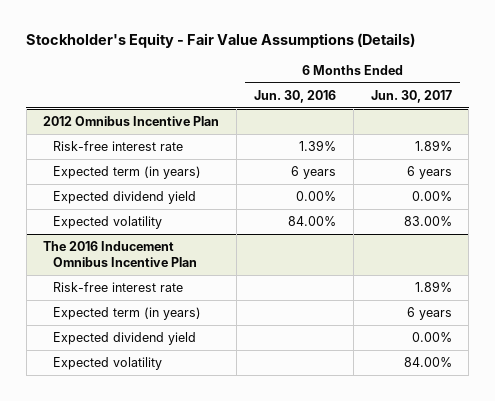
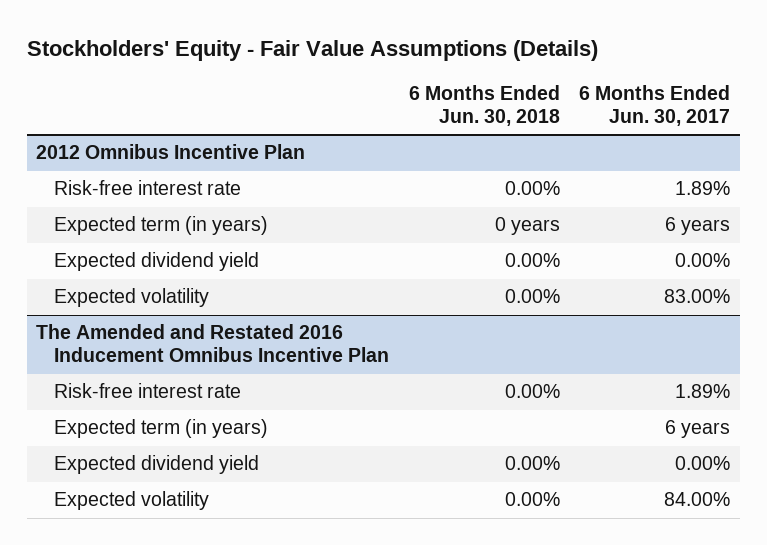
[26,33,416,49] Stockholder's Equity - Fair Value Assumptions (Details) -> [26,40,598,62] Stockholders' Equity - Fair Value Assumptions (Details)
[254,89,337,103] Jun. 30, 2016 -> none
none -> [408,85,560,127] 6 Months Ended Jun. 30, 2018
[43,241,197,267] The 2016 Inducement Omnibus Incentive Plan -> [36,324,390,363] The Amended and Restated 2016 Inducement Omnibus Incentive Plan

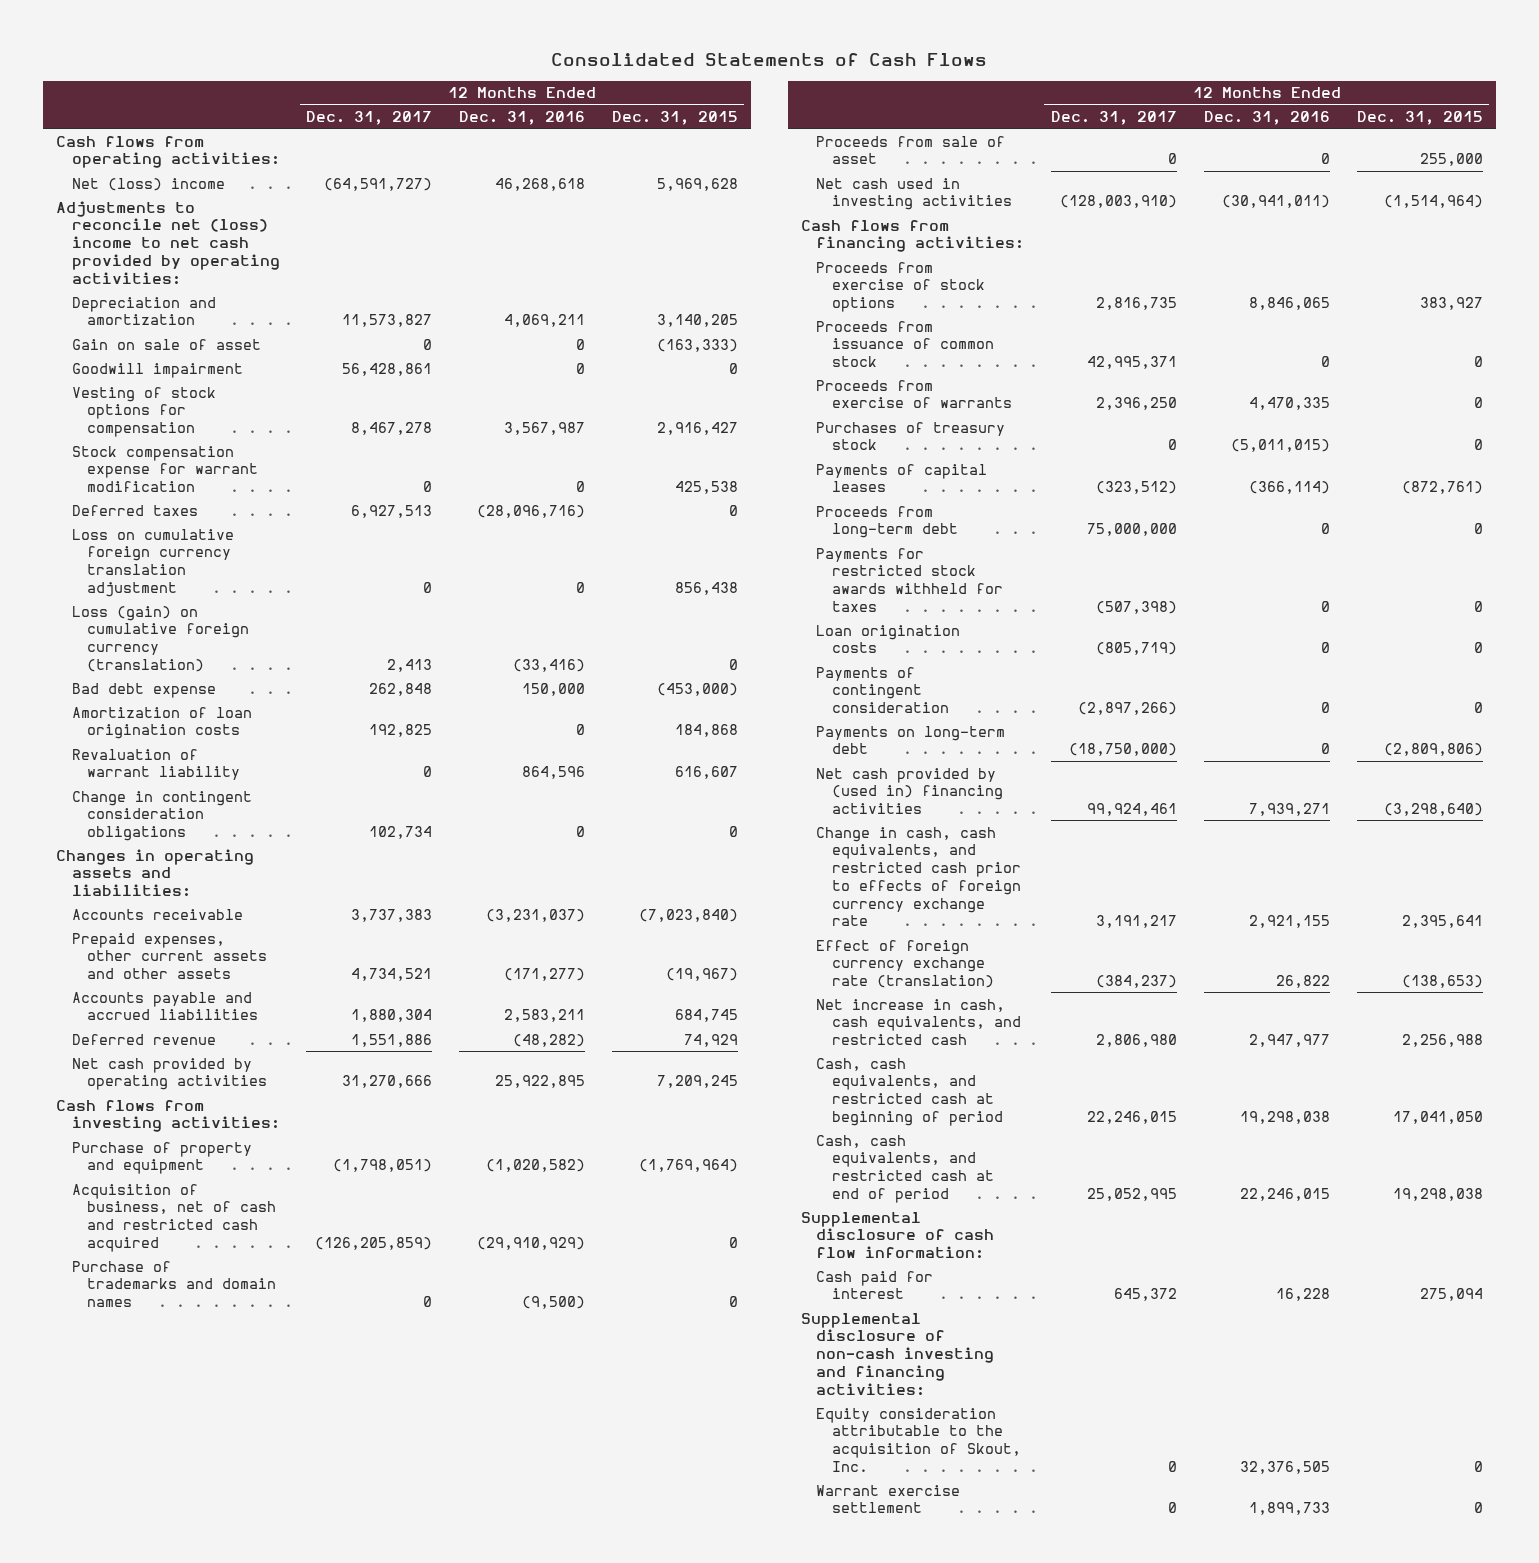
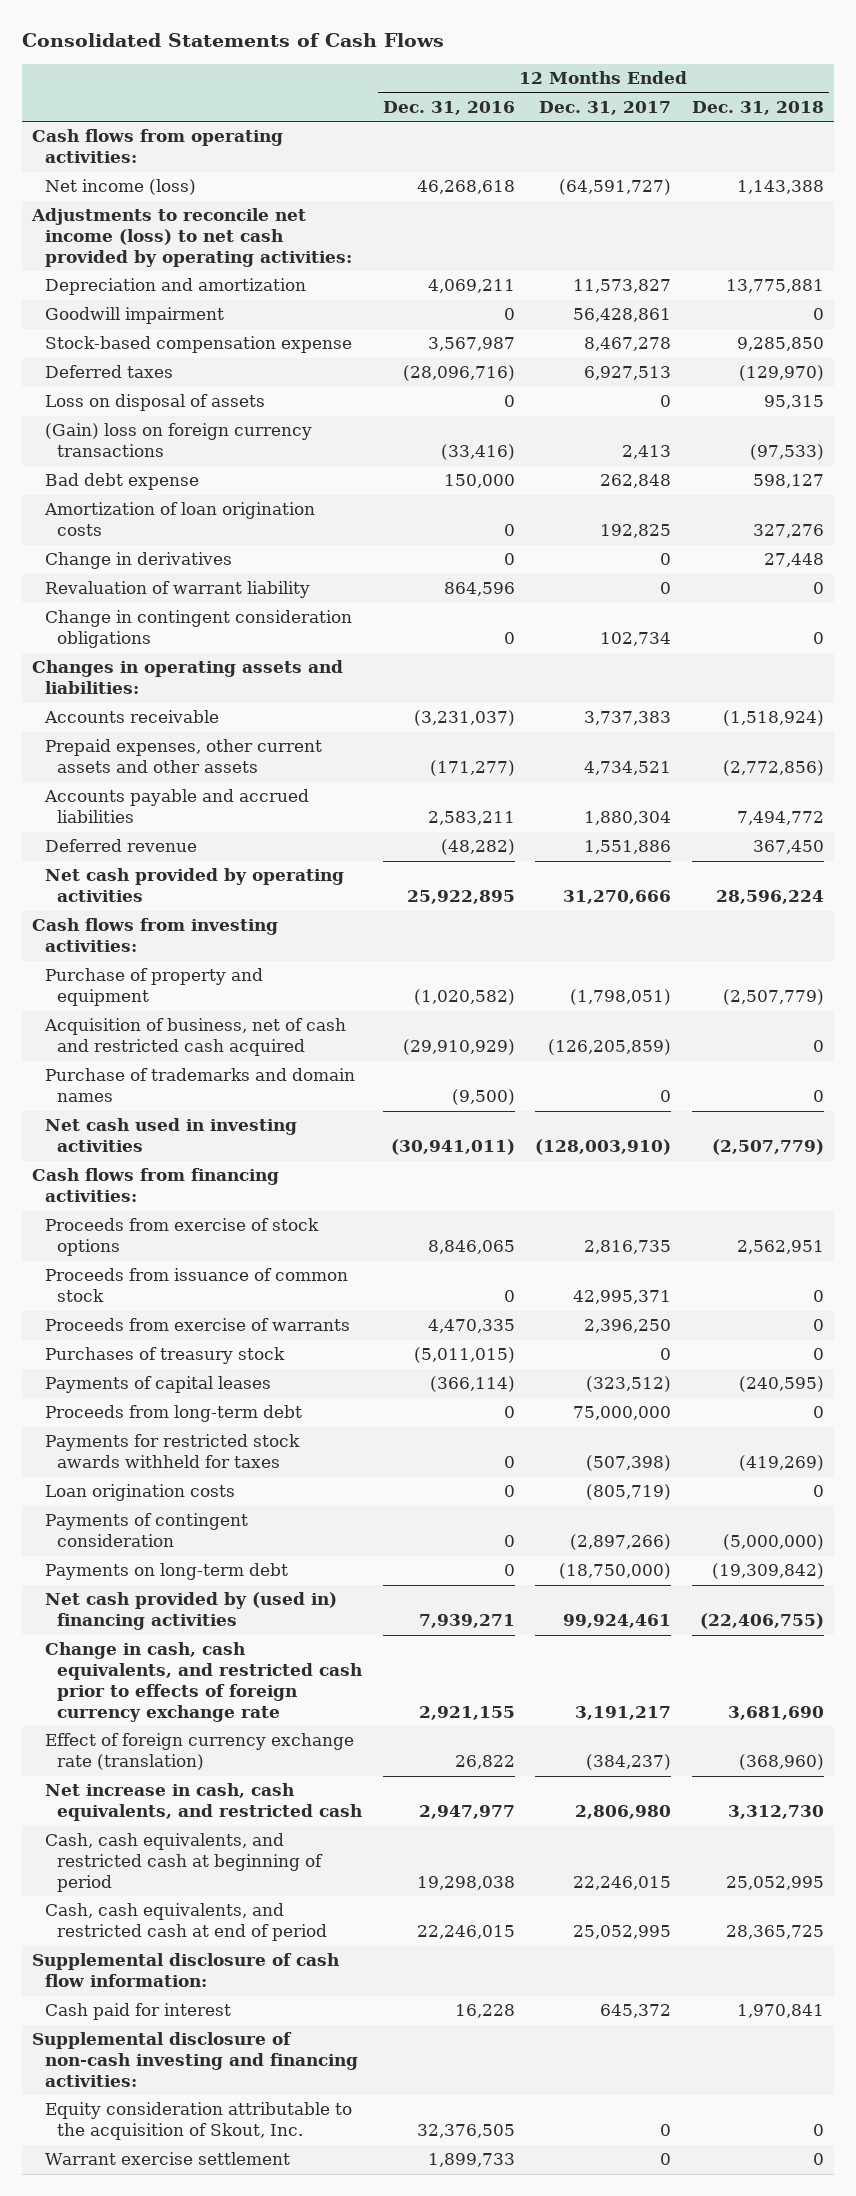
[611,111,738,126] Dec. 31, 2015 -> none
none -> [691,101,824,116] Dec. 31, 2018
[71,177,225,191] Net (loss) income -> [44,179,196,196] Net income (loss)
[56,200,280,285] Adjustments to reconcile net (loss) income to net cash provided by operating activities: -> [31,208,352,267] Adjustments to reconcile net income (loss) to net cash provided by operating activities:
[71,338,261,350] Gain on sale of asset -> none
[71,445,258,493] Stock compensation expense for warrant modification -> none
[71,386,216,438] Vesting of stock options for compensation -> [44,336,352,354] Stock-based compensation expense
[71,528,234,597] Loss on cumulative foreign currency translation adjustment -> none
none -> [44,394,265,412] Loss on disposal of assets
[71,605,249,672] Loss (gain) on cumulative foreign currency (translation) -> [44,423,312,458] (Gain) loss on foreign currency transactions
none -> [44,552,232,570] Change in derivatives
[816,135,1006,165] Proceeds from sale of asset -> none

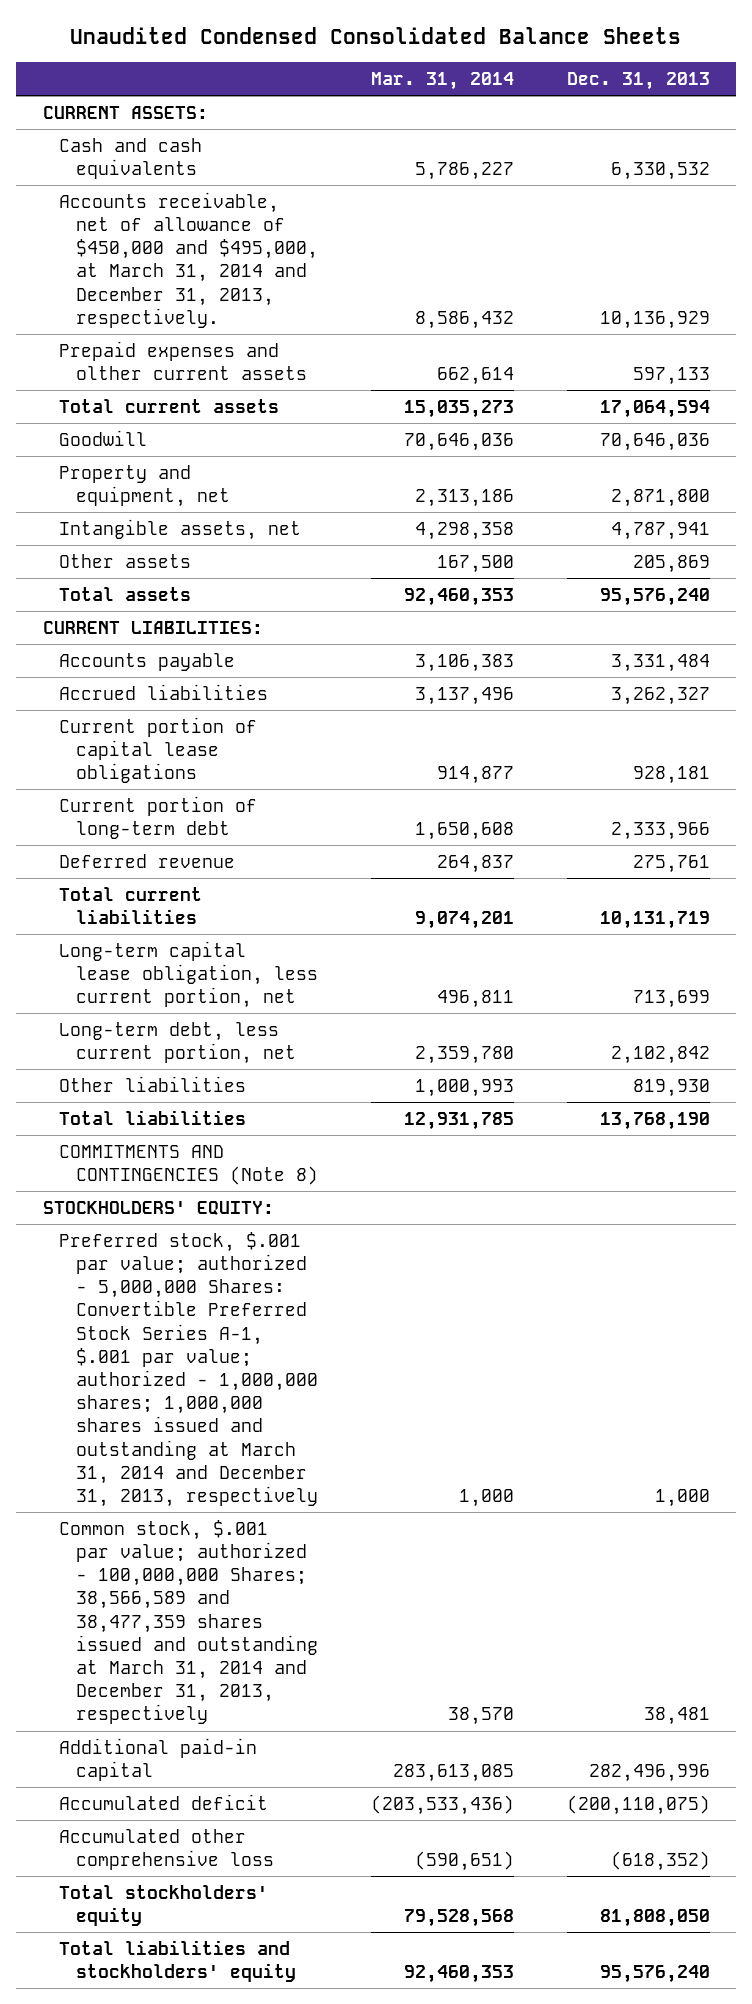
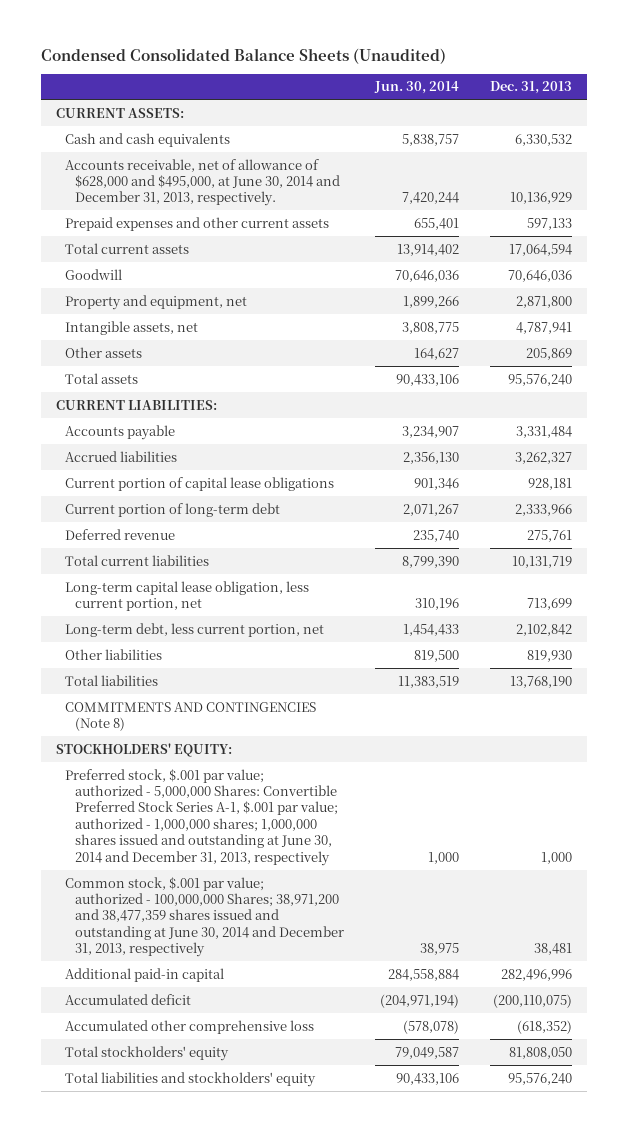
[70,27,682,45] Unaudited Condensed Consolidated Balance Sheets -> [40,47,446,64] Condensed Consolidated Balance Sheets (Unaudited)
[370,72,514,91] Mar. 31, 2014 -> none
none -> [373,81,459,95] Jun. 30, 2014
[59,191,319,328] Accounts receivable, net of allowance of $450,000 and $495,000, at March 31, 2014 and December 31, 2013, respectively. -> [65,158,340,207] Accounts receivable, net of allowance of $628,000 and $495,000, at June 30, 2014 and December 31, 2013, respectively.
[59,340,308,381] Prepaid expenses and olther current assets -> [65,216,330,231] Prepaid expenses and other current assets
[59,1231,319,1507] Preferred stock, $.001 par value; authorized - 5,000,000 Shares: Convertible Preferred Stock Series A-1, $.001 par value; authorized - 1,000,000 shares; 1,000,000 shares issued and outstanding at March 31, 2014 and December 31, 2013, respectively -> [65,768,338,866] Preferred stock, $.001 par value; authorized - 5,000,000 Shares: Convertible Preferred Stock Series A-1, $.001 par value; authorized - 1,000,000 shares; 1,000,000 shares issued and outstanding at June 30, 2014 and December 31, 2013, respectively
[59,1519,319,1725] Common stock, $.001 par value; authorized - 100,000,000 Shares; 38,566,589 and 38,477,359 shares issued and outstanding at March 31, 2014 and December 31, 2013, respectively -> [65,876,344,958] Common stock, $.001 par value; authorized - 100,000,000 Shares; 38,971,200 and 38,477,359 shares issued and outstanding at June 30, 2014 and December 31, 2013, respectively

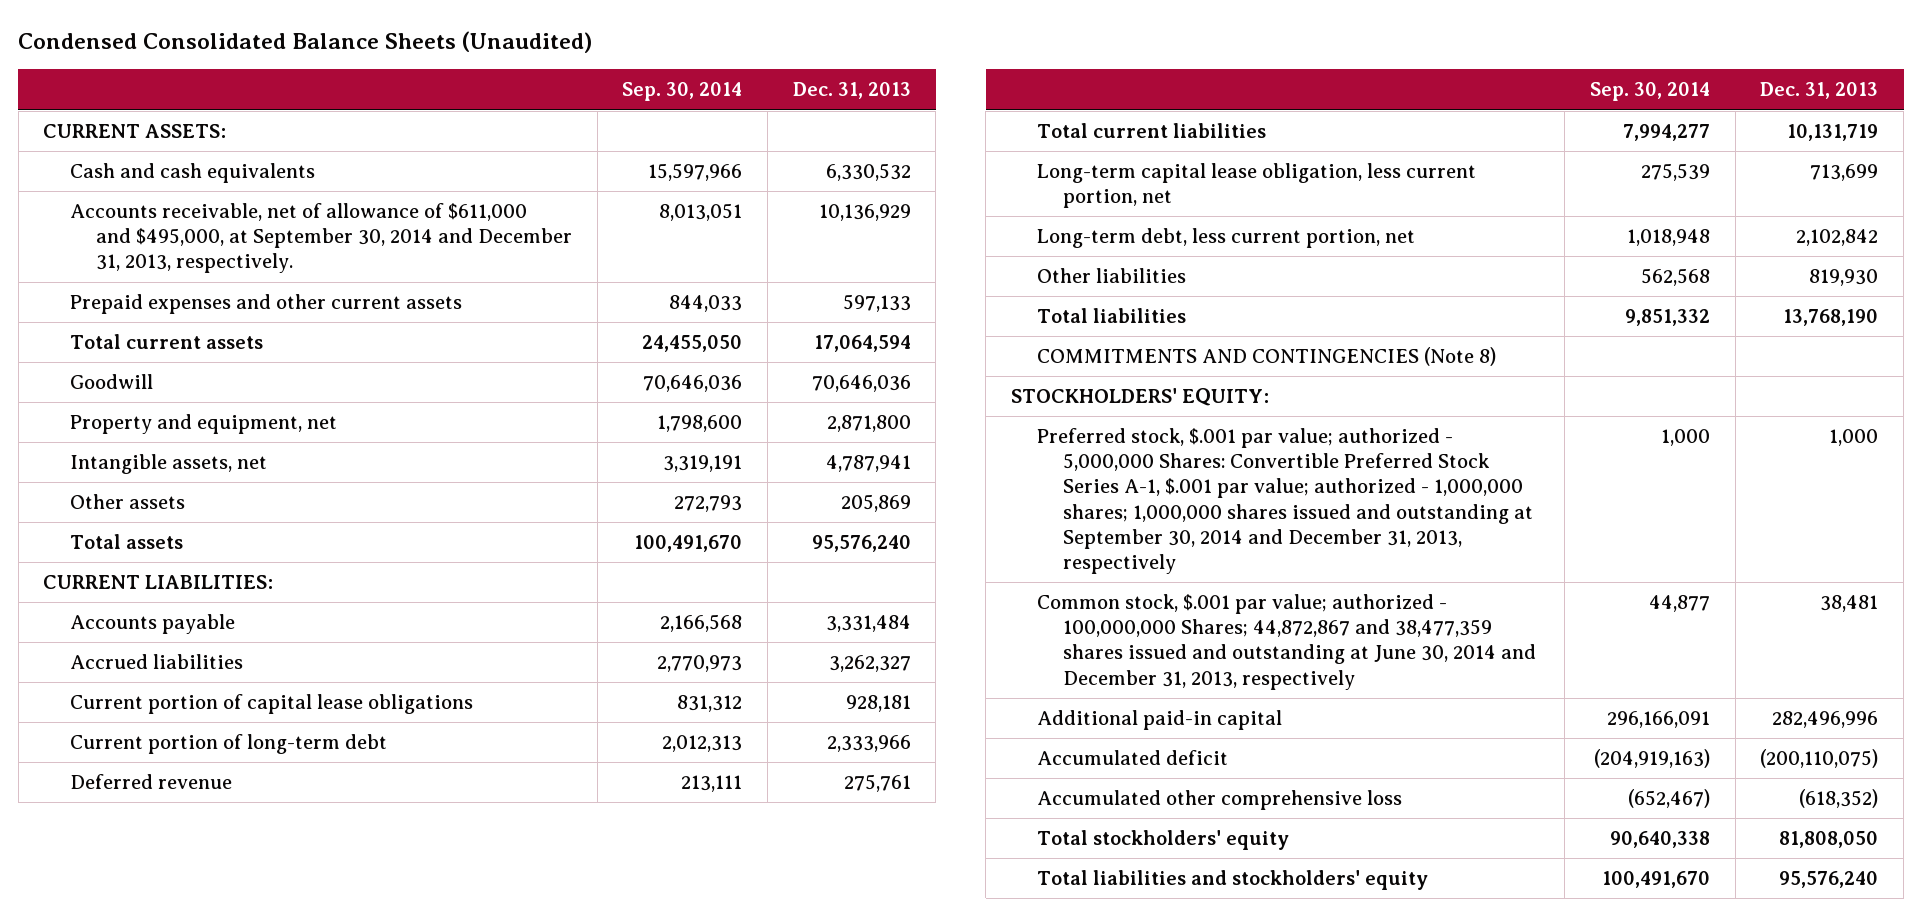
[373,81,459,95] Jun. 30, 2014 -> none
none -> [622,82,743,102] Sep. 30, 2014
[65,158,340,207] Accounts receivable, net of allowance of $628,000 and $495,000, at June 30, 2014 and December 31, 2013, respectively. -> [69,203,572,274] Accounts receivable, net of allowance of $611,000 and $495,000, at September 30, 2014 and December 31, 2013, respectively.
[65,768,338,866] Preferred stock, $.001 par value; authorized - 5,000,000 Shares: Convertible Preferred Stock Series A-1, $.001 par value; authorized - 1,000,000 shares; 1,000,000 shares issued and outstanding at June 30, 2014 and December 31, 2013, respectively -> [1037,428,1534,574] Preferred stock, $.001 par value; authorized - 5,000,000 Shares: Convertible Preferred Stock Series A-1, $.001 par value; authorized - 1,000,000 shares; 1,000,000 shares issued and outstanding at September 30, 2014 and December 31, 2013, respectively
[65,876,344,958] Common stock, $.001 par value; authorized - 100,000,000 Shares; 38,971,200 and 38,477,359 shares issued and outstanding at June 30, 2014 and December 31, 2013, respectively -> [1037,594,1537,690] Common stock, $.001 par value; authorized - 100,000,000 Shares; 44,872,867 and 38,477,359 shares issued and outstanding at June 30, 2014 and December 31, 2013, respectively

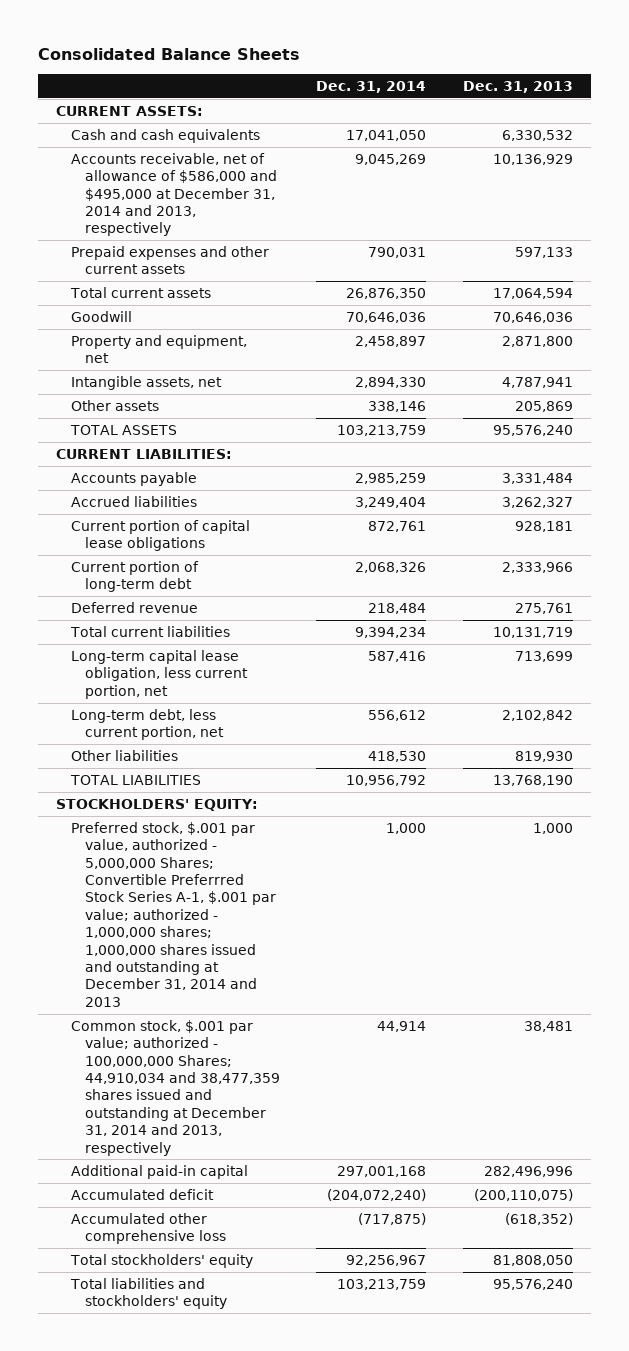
[18,31,593,54] Condensed Consolidated Balance Sheets (Unaudited) -> [38,48,301,61] Consolidated Balance Sheets
[622,82,743,102] Sep. 30, 2014 -> none
none -> [316,81,427,94] Dec. 31, 2014
[69,203,572,274] Accounts receivable, net of allowance of $611,000 and $495,000, at September 30, 2014 and December 31, 2013, respectively. -> [70,152,277,237] Accounts receivable, net of allowance of $586,000 and $495,000 at December 31, 2014 and 2013, respectively
[69,534,183,550] Total assets -> [69,424,177,435] TOTAL ASSETS
[1037,347,1497,367] COMMITMENTS AND CONTINGENCIES (Note 8) -> none
[1037,308,1187,324] Total liabilities -> [69,774,201,785] TOTAL LIABILITIES
[1037,428,1534,574] Preferred stock, $.001 par value; authorized - 5,000,000 Shares: Convertible Preferred Stock Series A-1, $.001 par value; authorized - 1,000,000 shares; 1,000,000 shares issued and outstanding at September 30, 2014 and December 31, 2013, respectively -> [70,821,276,1007] Preferred stock, $.001 par value, authorized - 5,000,000 Shares; Convertible Preferrred Stock Series A-1, $.001 par value; authorized - 1,000,000 shares; 1,000,000 shares issued and outstanding at December 31, 2014 and 2013
[1037,594,1537,690] Common stock, $.001 par value; authorized - 100,000,000 Shares; 44,872,867 and 38,477,359 shares issued and outstanding at June 30, 2014 and December 31, 2013, respectively -> [70,1019,280,1156] Common stock, $.001 par value; authorized - 100,000,000 Shares; 44,910,034 and 38,477,359 shares issued and outstanding at December 31, 2014 and 2013, respectively

